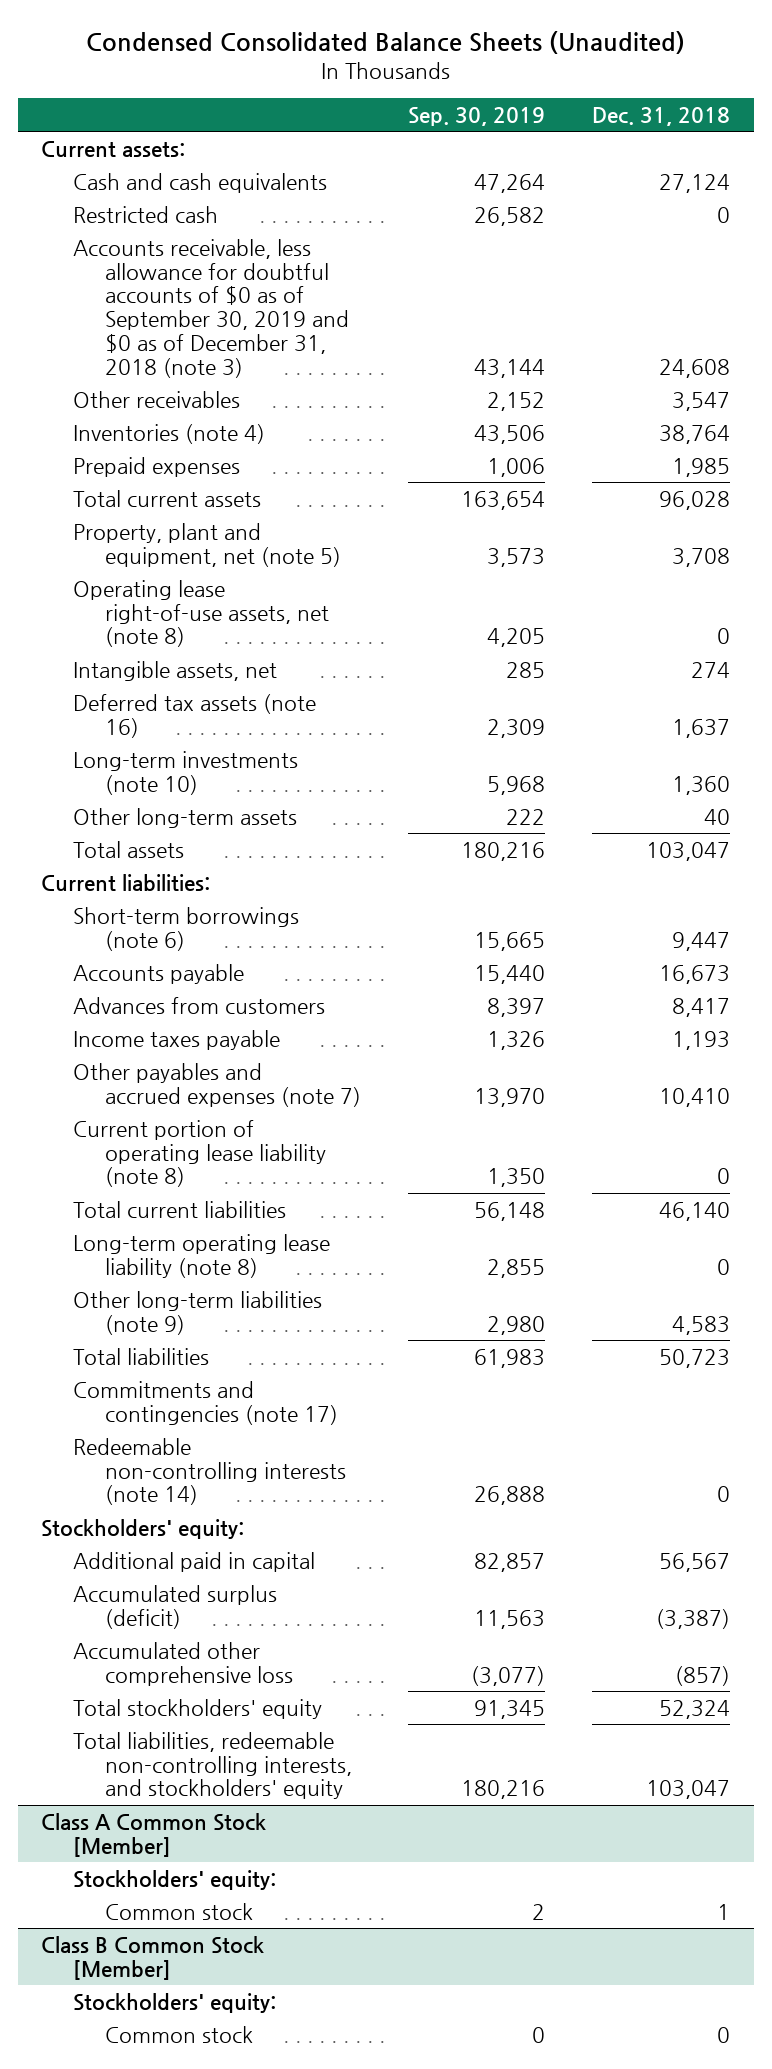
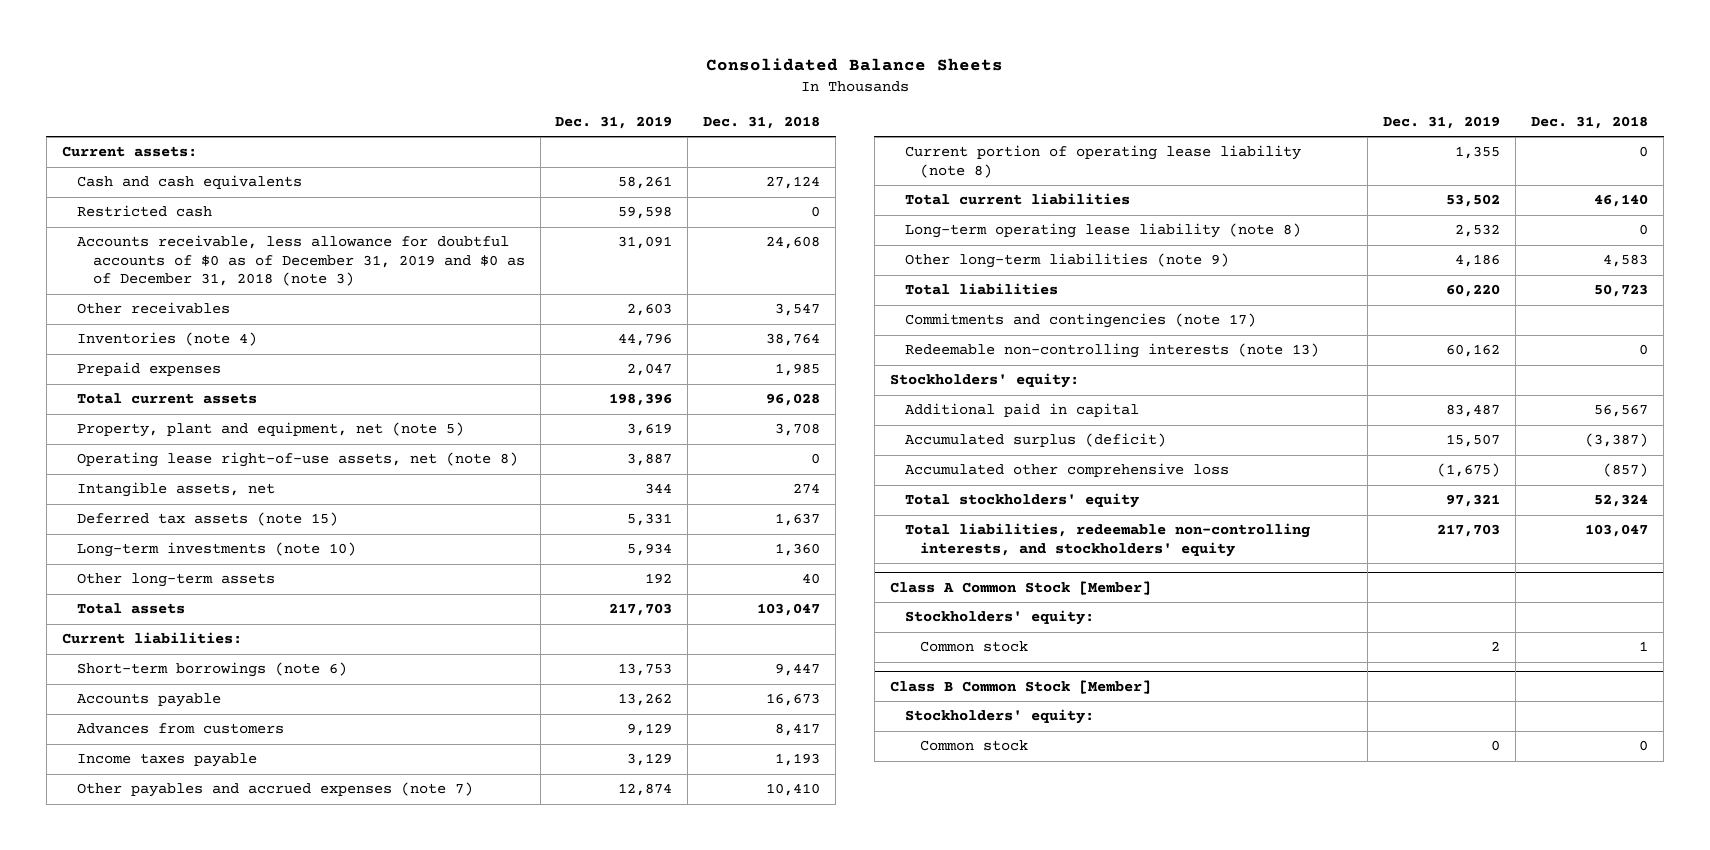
[85,30,685,54] Condensed Consolidated Balance Sheets (Unaudited) -> [706,58,1004,72] Consolidated Balance Sheets
[408,106,546,126] Sep. 30, 2019 -> none
none -> [555,115,673,129] Dec. 31, 2019
[73,238,349,378] Accounts receivable, less allowance for doubtful accounts of $0 as of September 30, 2019 and $0 as of December 31, 2018 (note 3) -> [77,235,525,287] Accounts receivable, less allowance for doubtful accounts of $0 as of December 31, 2019 and $0 as of December 31, 2018 (note 3)
[73,693,317,738] Deferred tax assets (note 16) -> [77,512,339,527] Deferred tax assets (note 15)
[73,1437,346,1506] Redeemable non-controlling interests (note 14) -> [905,343,1320,359] Redeemable non-controlling interests (note 13)

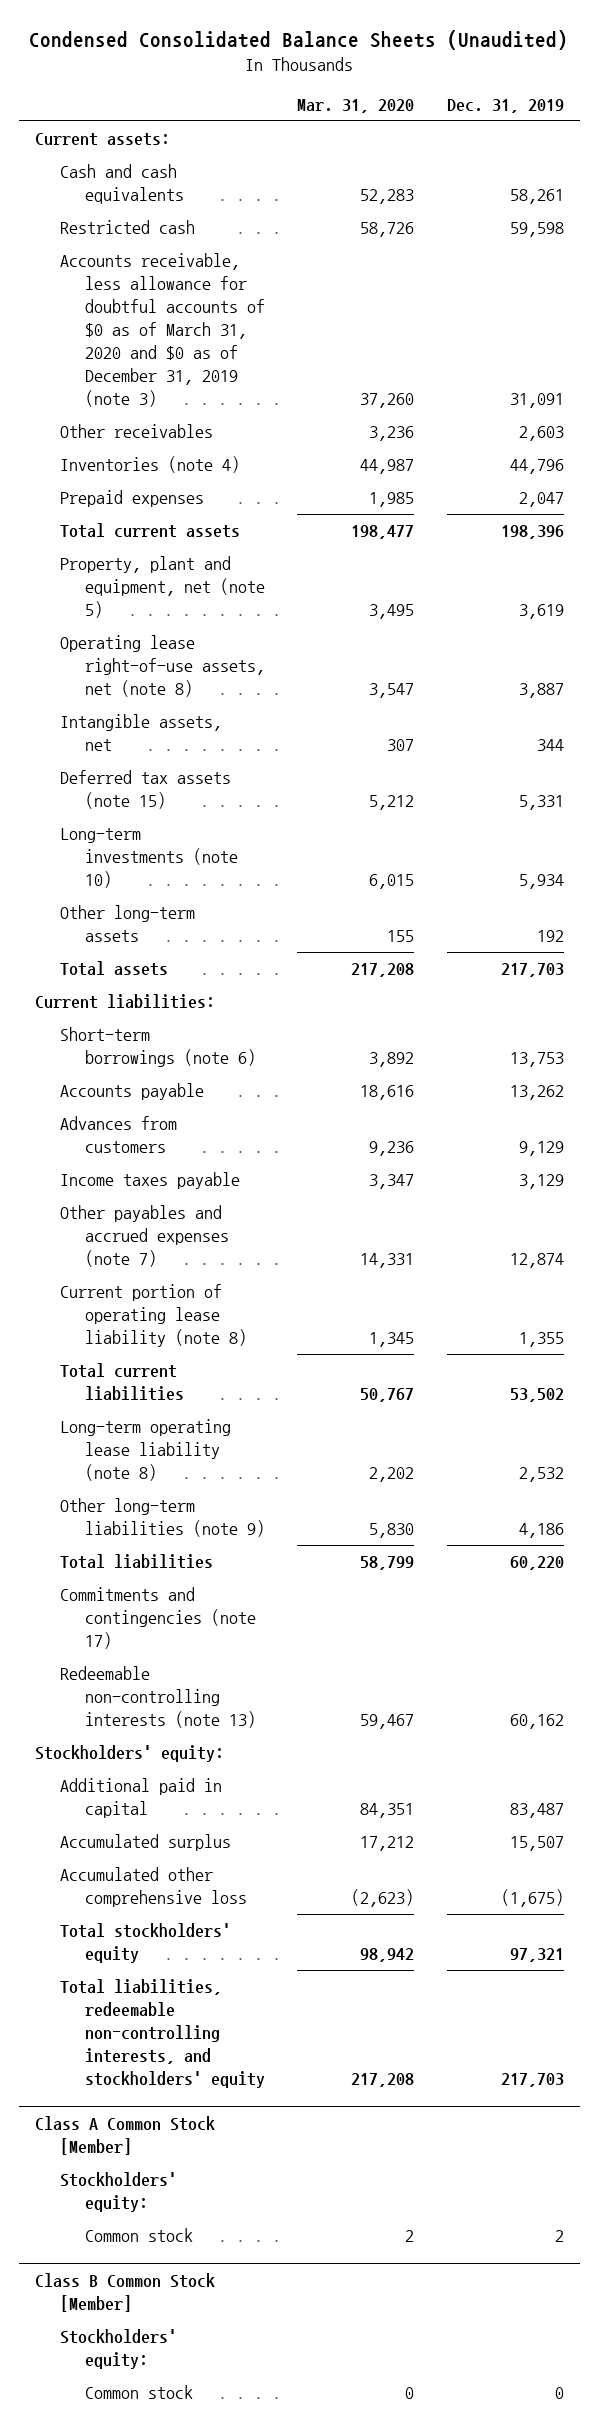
[706,58,1004,72] Consolidated Balance Sheets -> [29,30,569,51] Condensed Consolidated Balance Sheets (Unaudited)
[703,115,821,129] Dec. 31, 2018 -> none
none -> [297,98,415,113] Mar. 31, 2020
[77,235,525,287] Accounts receivable, less allowance for doubtful accounts of $0 as of December 31, 2019 and $0 as of December 31, 2018 (note 3) -> [59,253,265,407] Accounts receivable, less allowance for doubtful accounts of $0 as of March 31, 2020 and $0 as of December 31, 2019 (note 3)
[905,433,1167,448] Accumulated surplus (deficit) -> [59,1834,231,1852] Accumulated surplus

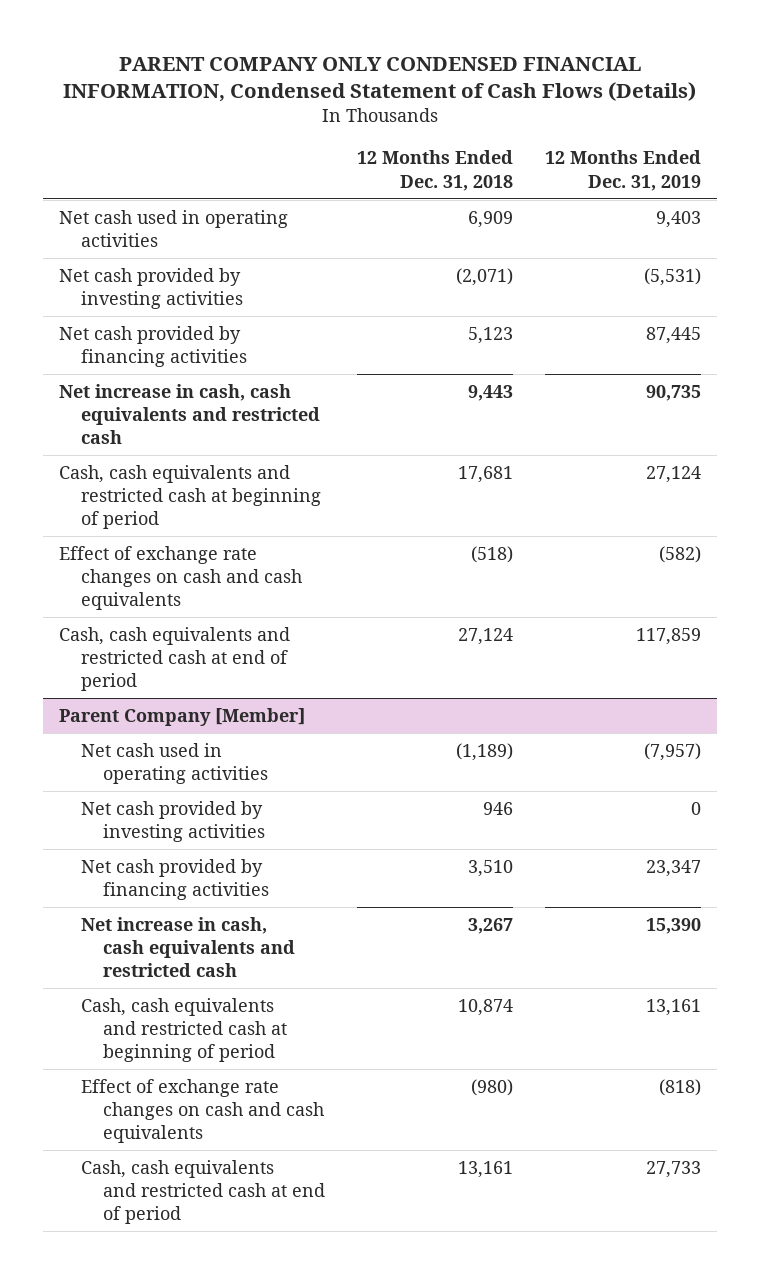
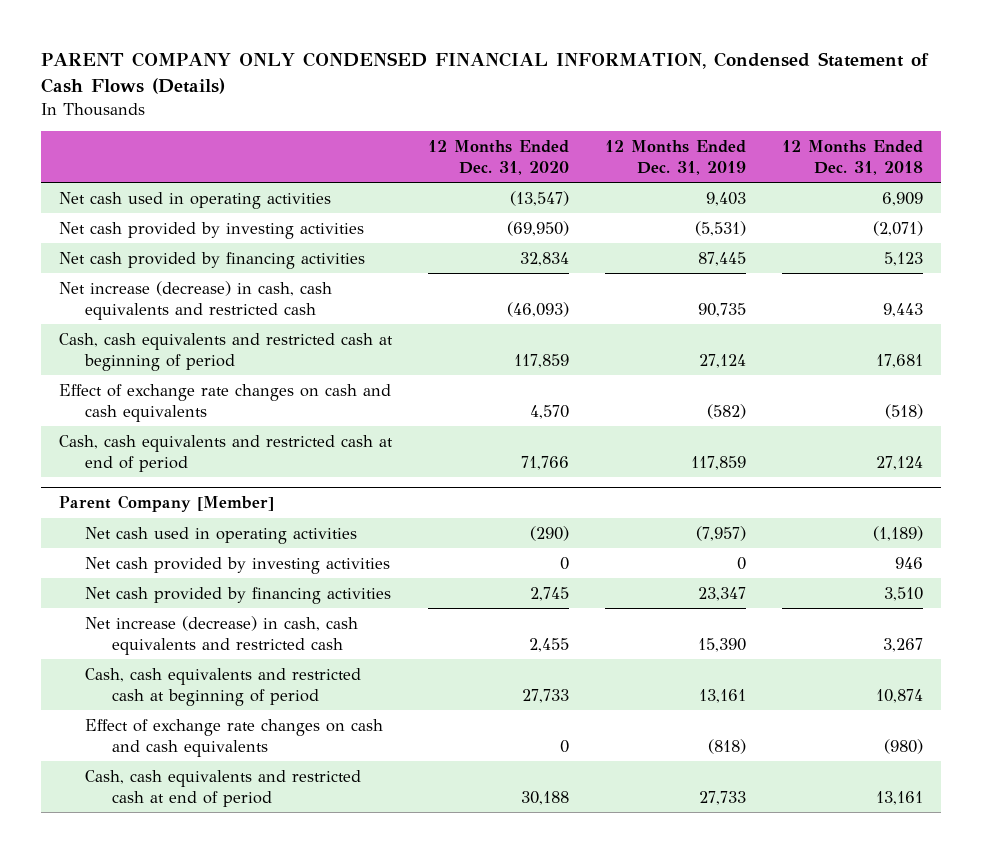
none -> [427,139,569,176] 12 Months Ended Dec. 31, 2020
[58,383,320,445] Net increase in cash, cash equivalents and restricted cash -> [58,280,332,320] Net increase (decrease) in cash, cash equivalents and restricted cash
[80,916,295,978] Net increase in cash, cash equivalents and restricted cash -> [85,615,359,655] Net increase (decrease) in cash, cash equivalents and restricted cash

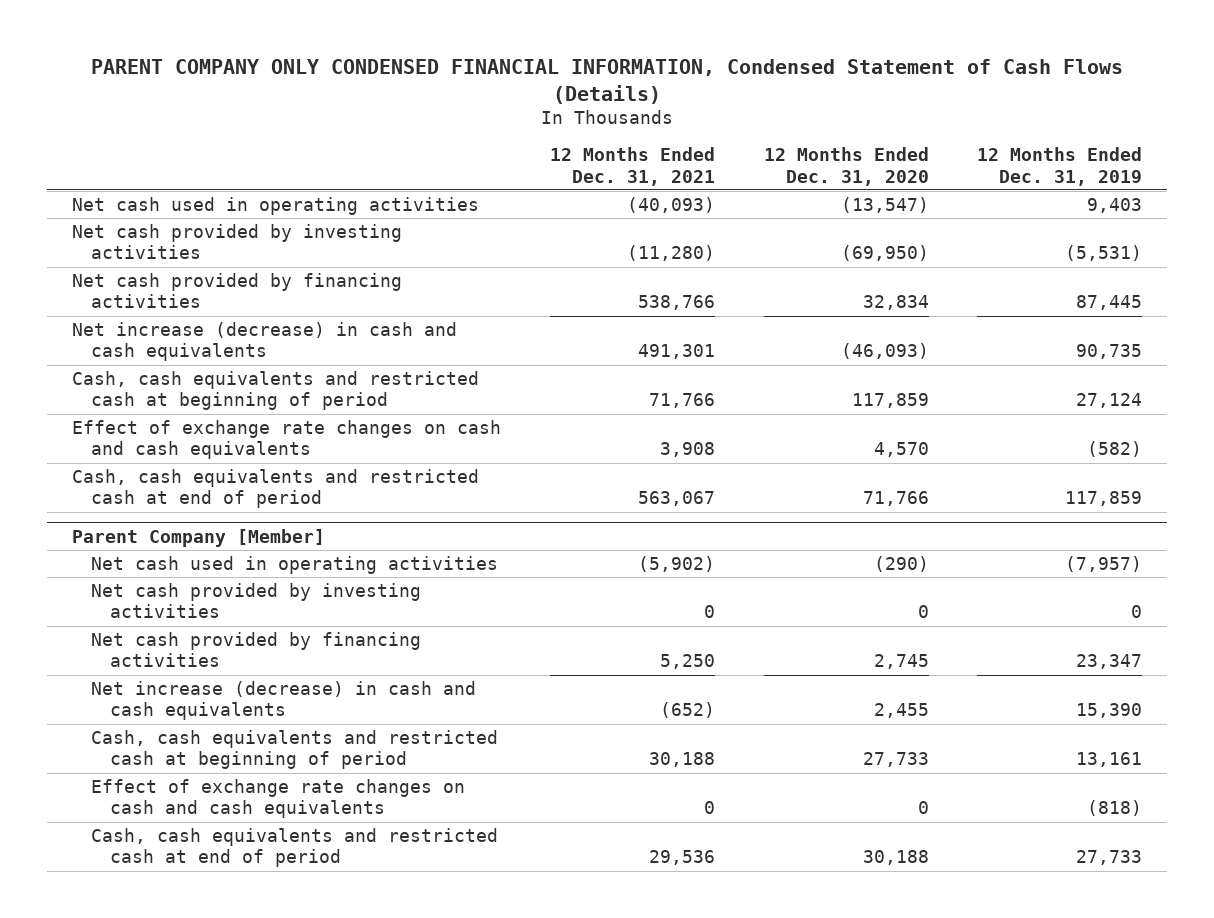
[782,139,924,176] 12 Months Ended Dec. 31, 2018 -> none
none -> [549,147,715,186] 12 Months Ended Dec. 31, 2021
[58,280,332,320] Net increase (decrease) in cash, cash equivalents and restricted cash -> [71,321,457,362] Net increase (decrease) in cash and cash equivalents
[85,615,359,655] Net increase (decrease) in cash, cash equivalents and restricted cash -> [90,680,476,721] Net increase (decrease) in cash and cash equivalents

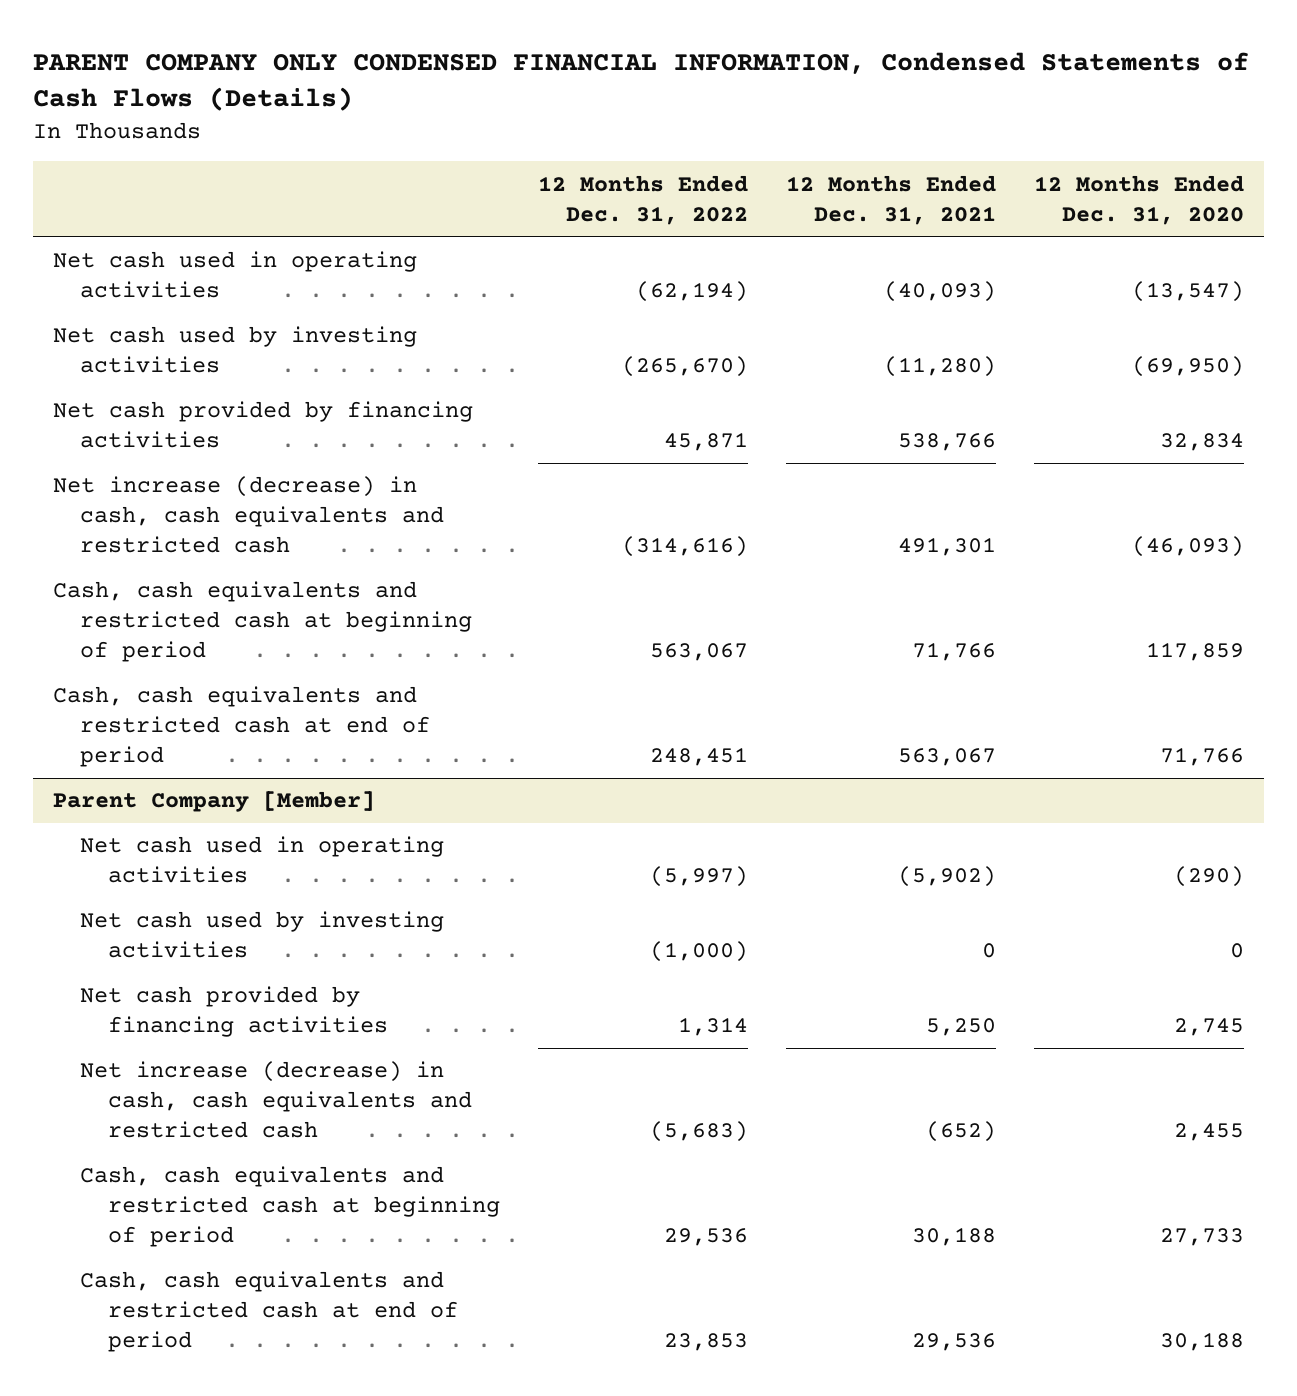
[91,58,1124,104] PARENT COMPANY ONLY CONDENSED FINANCIAL INFORMATION, Condensed Statement of Cash Flows (Details) -> [33,51,1250,112] PARENT COMPANY ONLY CONDENSED FINANCIAL INFORMATION, Condensed Statements of Cash Flows (Details)
[977,147,1143,186] 12 Months Ended Dec. 31, 2019 -> none
none -> [537,174,748,225] 12 Months Ended Dec. 31, 2022
[71,223,402,260] Net cash provided by investing activities -> [52,326,417,374] Net cash used by investing activities
[71,321,457,362] Net increase (decrease) in cash and cash equivalents -> [52,476,445,554] Net increase (decrease) in cash, cash equivalents and restricted cash
[71,419,501,460] Effect of exchange rate changes on cash and cash equivalents -> none
[90,582,421,619] Net cash provided by investing activities -> [80,911,445,959] Net cash used by investing activities
[90,680,476,721] Net increase (decrease) in cash and cash equivalents -> [80,1061,472,1139] Net increase (decrease) in cash, cash equivalents and restricted cash
[90,778,465,819] Effect of exchange rate changes on cash and cash equivalents -> none

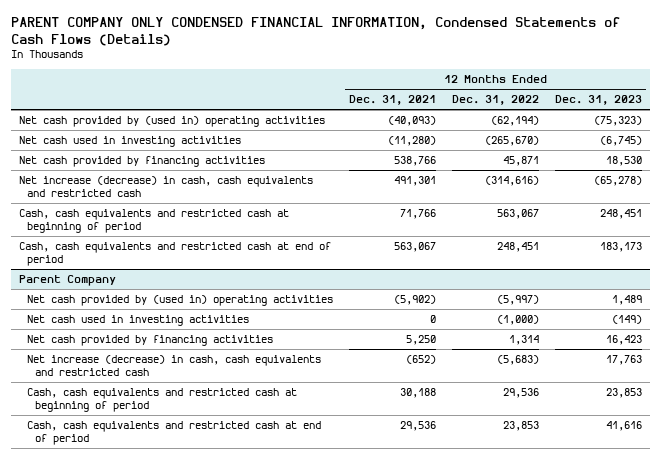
[1034,174,1245,225] 12 Months Ended Dec. 31, 2020 -> none
none -> [555,95,643,106] Dec. 31, 2023
[52,251,417,299] Net cash used in operating activities -> [18,116,325,128] Net cash provided by (used in) operating activities
[52,326,417,374] Net cash used by investing activities -> [18,136,241,148] Net cash used in investing activities
[52,791,375,813] Parent Company [Member] -> [18,275,116,287] Parent Company
[80,836,445,884] Net cash used in operating activities -> [26,295,333,307] Net cash provided by (used in) operating activities
[80,911,445,959] Net cash used by investing activities -> [26,315,249,327] Net cash used in investing activities

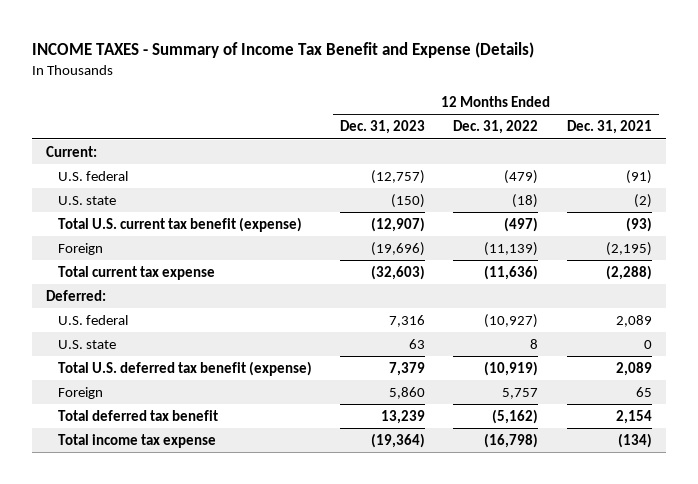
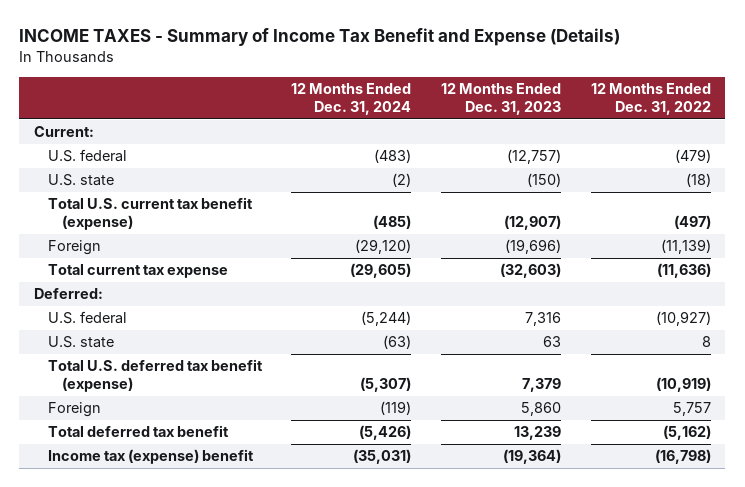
[566,120,652,135] Dec. 31, 2021 -> none
none -> [291,83,412,115] 12 Months Ended Dec. 31, 2024
[57,433,216,448] Total income tax expense -> [47,449,254,465] Income tax (expense) benefit

